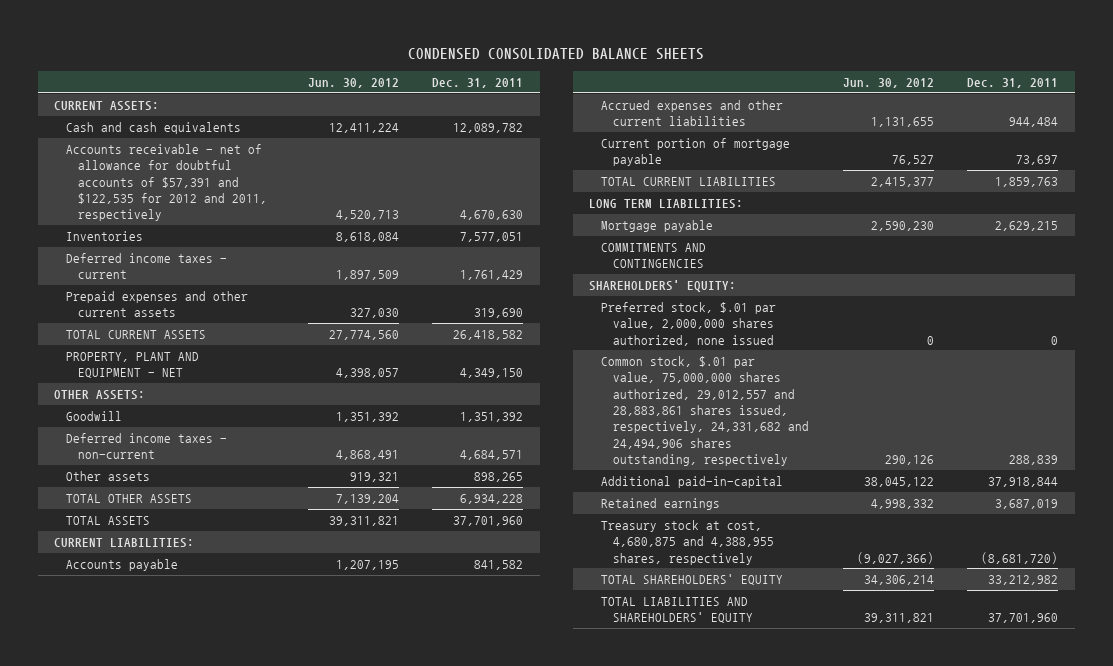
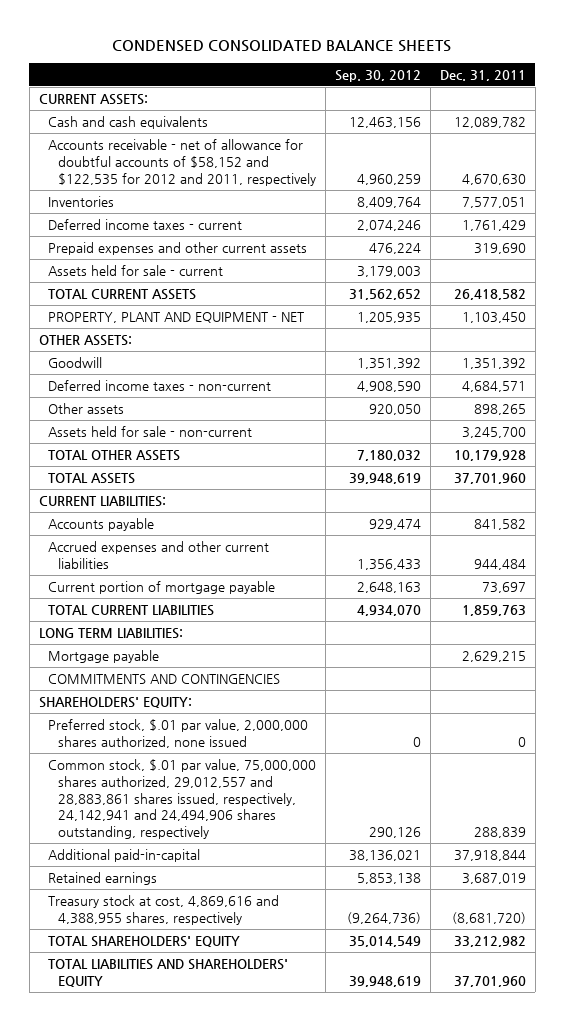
[307,77,399,88] Jun. 30, 2012 -> none
none -> [335,69,422,82] Sep. 30, 2012
[66,144,268,222] Accounts receivable - net of allowance for doubtful accounts of $57,391 and $122,535 for 2012 and 2011, respectively -> [48,139,316,186] Accounts receivable - net of allowance for doubtful accounts of $58,152 and $122,535 for 2012 and 2011, respectively
none -> [48,265,224,277] Assets held for sale - current
[460,368,524,379] 4,349,150 -> [462,312,527,324] 1,103,450
none -> [48,426,253,438] Assets held for sale - non-current
[460,494,524,505] 6,934,228 -> [454,450,527,462] 10,179,928
[601,356,810,467] Common stock, $.01 par value, 75,000,000 shares authorized, 29,012,557 and 28,883,861 shares issued, respectively, 24,331,682 and 24,494,906 shares outstanding, respectively -> [48,759,317,840] Common stock, $.01 par value, 75,000,000 shares authorized, 29,012,557 and 28,883,861 shares issued, respectively, 24,142,941 and 24,494,906 shares outstanding, respectively
[601,520,775,565] Treasury stock at cost, 4,680,875 and 4,388,955 shares, respectively -> [48,895,280,925] Treasury stock at cost, 4,869,616 and 4,388,955 shares, respectively

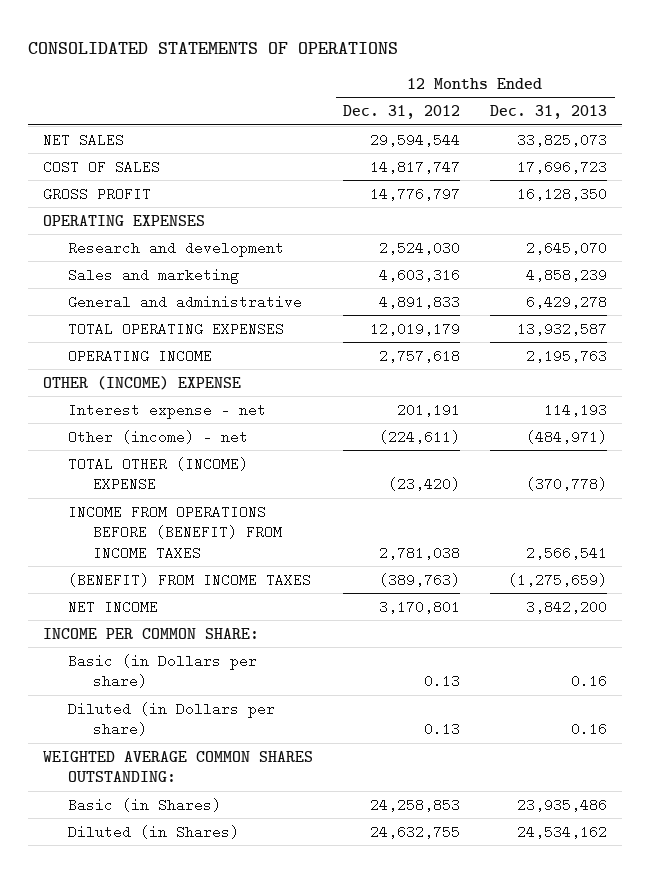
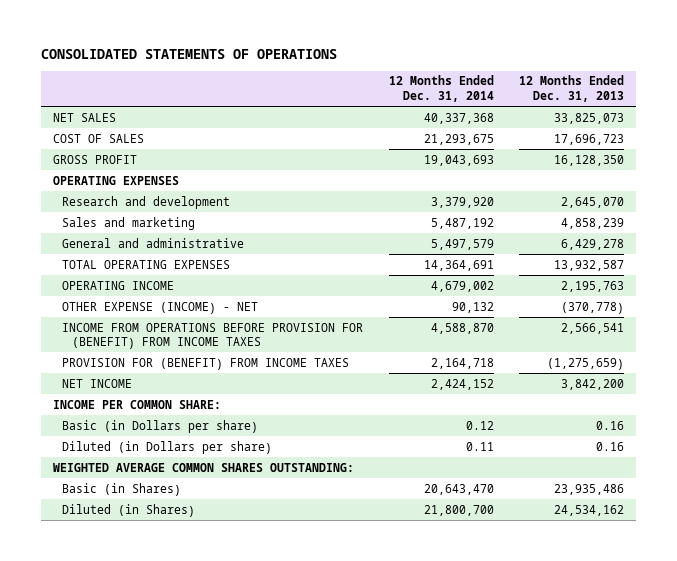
[343,105,461,120] Dec. 31, 2012 -> none
none -> [388,75,494,102] 12 Months Ended Dec. 31, 2014
[43,375,242,390] OTHER (INCOME) EXPENSE -> none
[68,402,267,419] Interest expense - net -> none
[68,429,249,444] Other (income) - net -> none
[68,456,249,492] TOTAL OTHER (INCOME) EXPENSE -> [62,301,259,314] OTHER EXPENSE (INCOME) - NET
[68,504,282,560] INCOME FROM OPERATIONS BEFORE (BENEFIT) FROM INCOME TAXES -> [62,322,364,350] INCOME FROM OPERATIONS BEFORE PROVISION FOR (BENEFIT) FROM INCOME TAXES
[68,572,312,587] (BENEFIT) FROM INCOME TAXES -> [62,357,350,370] PROVISION FOR (BENEFIT) FROM INCOME TAXES

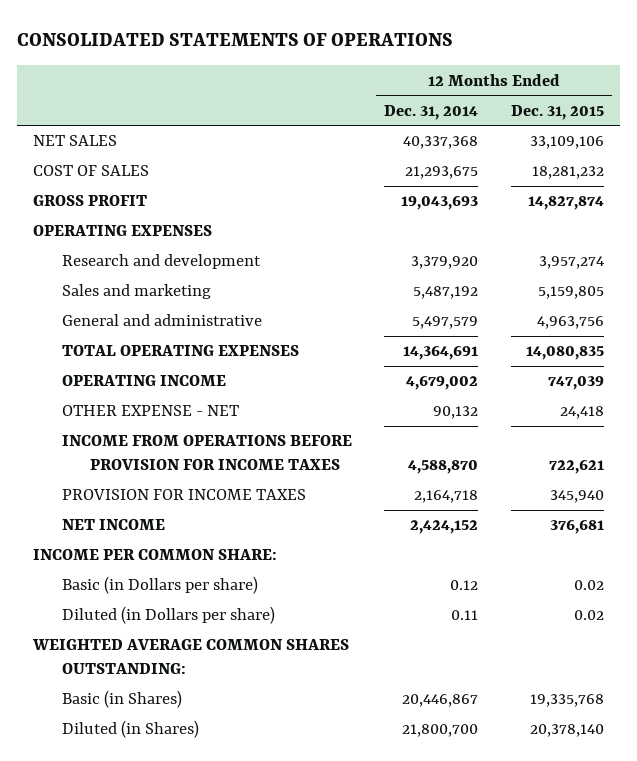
[518,75,624,102] 12 Months Ended Dec. 31, 2013 -> none
none -> [511,104,605,120] Dec. 31, 2015
[62,301,259,314] OTHER EXPENSE (INCOME) - NET -> [61,405,239,417] OTHER EXPENSE - NET
[62,322,364,350] INCOME FROM OPERATIONS BEFORE PROVISION FOR (BENEFIT) FROM INCOME TAXES -> [61,435,352,471] INCOME FROM OPERATIONS BEFORE PROVISION FOR INCOME TAXES
[62,357,350,370] PROVISION FOR (BENEFIT) FROM INCOME TAXES -> [61,489,306,501] PROVISION FOR INCOME TAXES
[423,483,494,495] 20,643,470 -> [402,694,479,708] 20,446,867

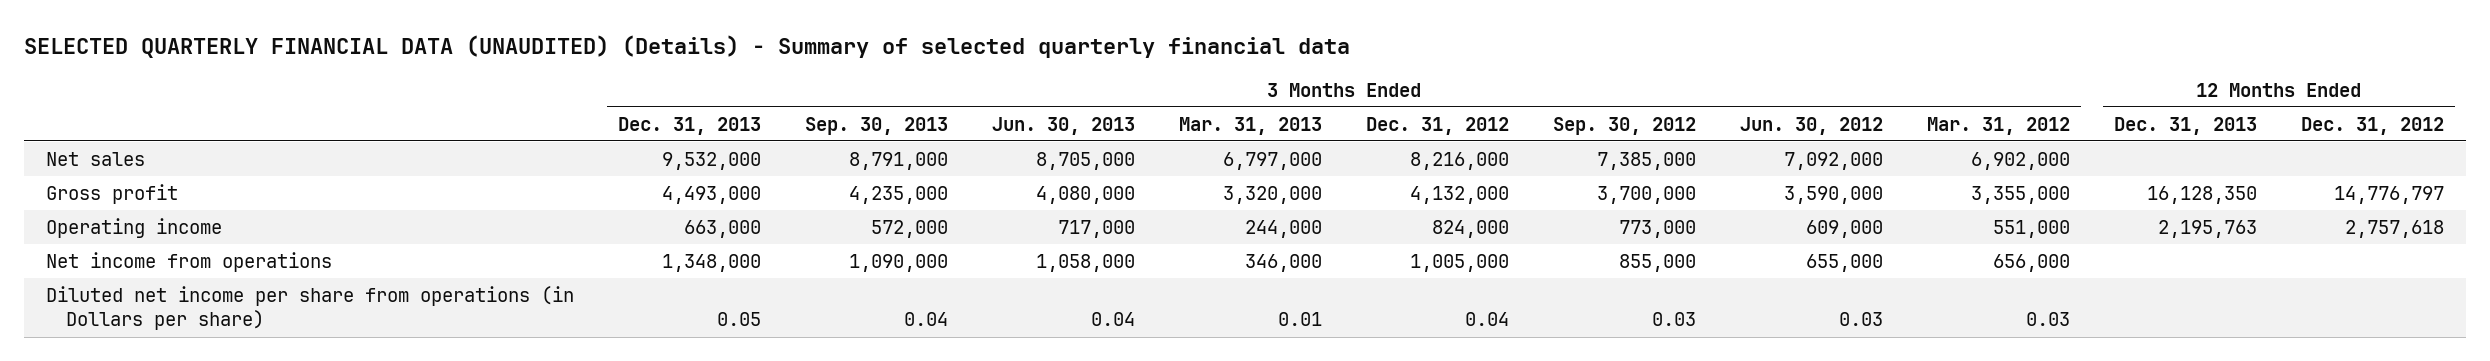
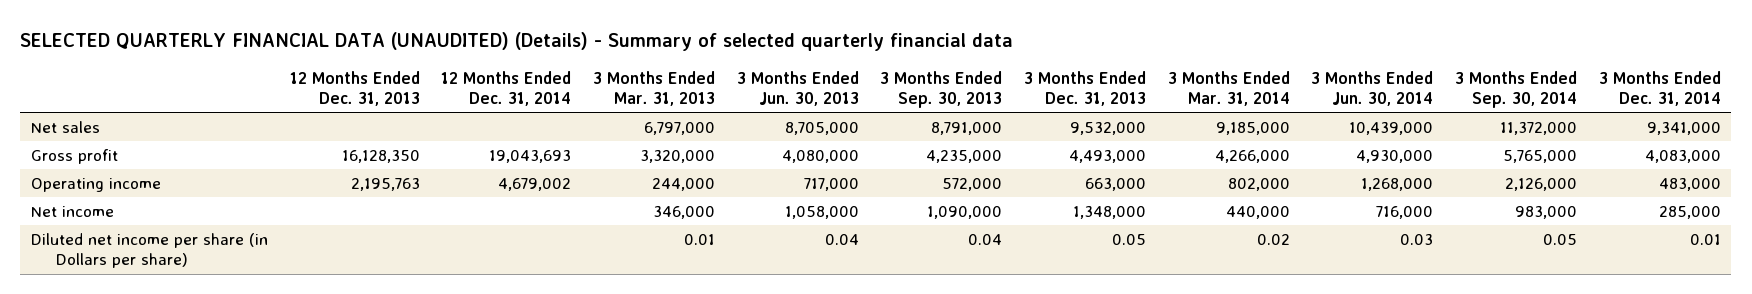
[1365,116,1509,135] Dec. 31, 2012 -> none
[1552,116,1696,135] Sep. 30, 2012 -> none
[1739,116,1883,135] Jun. 30, 2012 -> none
[1926,116,2070,135] Mar. 31, 2012 -> none
[2300,116,2444,135] Dec. 31, 2012 -> none
none -> [441,70,572,107] 12 Months Ended Dec. 31, 2014
none -> [1167,70,1290,107] 3 Months Ended Mar. 31, 2014
none -> [1311,70,1434,107] 3 Months Ended Jun. 30, 2014
none -> [1454,70,1577,109] 3 Months Ended Sep. 30, 2014
none -> [1598,70,1721,107] 3 Months Ended Dec. 31, 2014
[46,251,333,272] Net income from operations -> [31,206,115,218] Net income
[46,285,575,331] Diluted net income per share from operations (in Dollars per share) -> [31,233,269,269] Diluted net income per share (in Dollars per share)

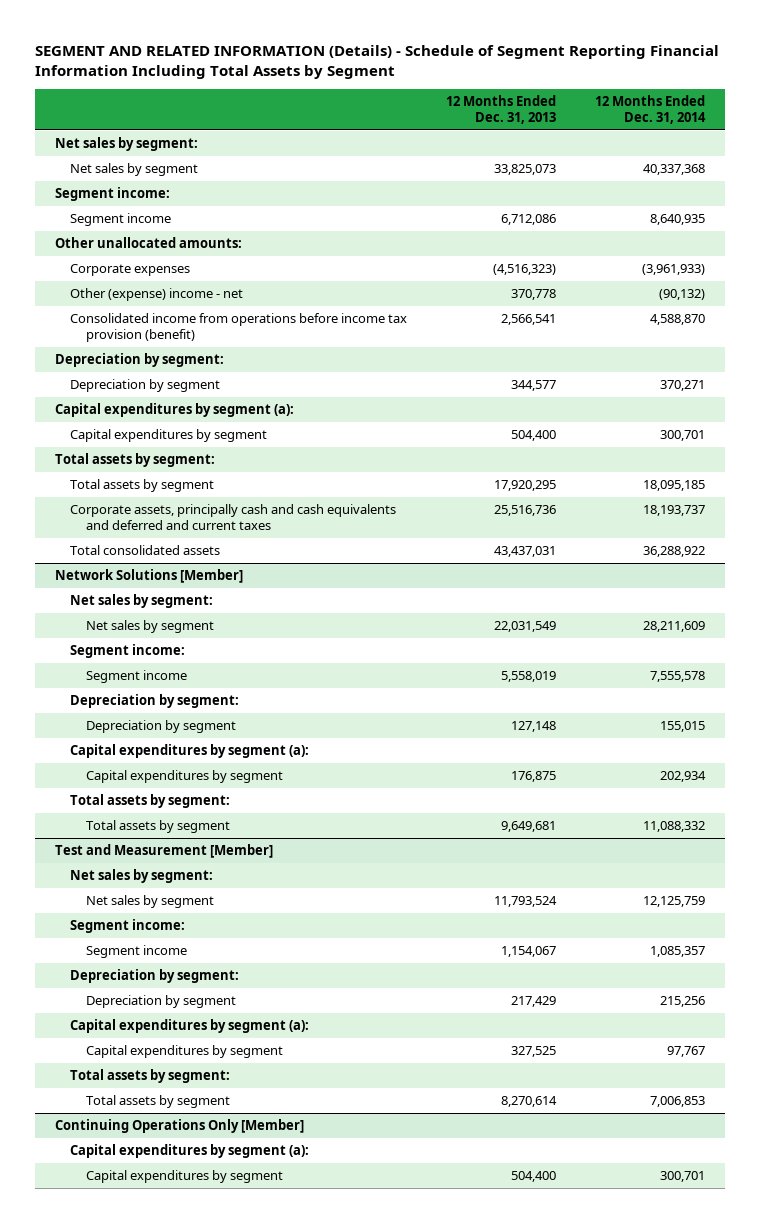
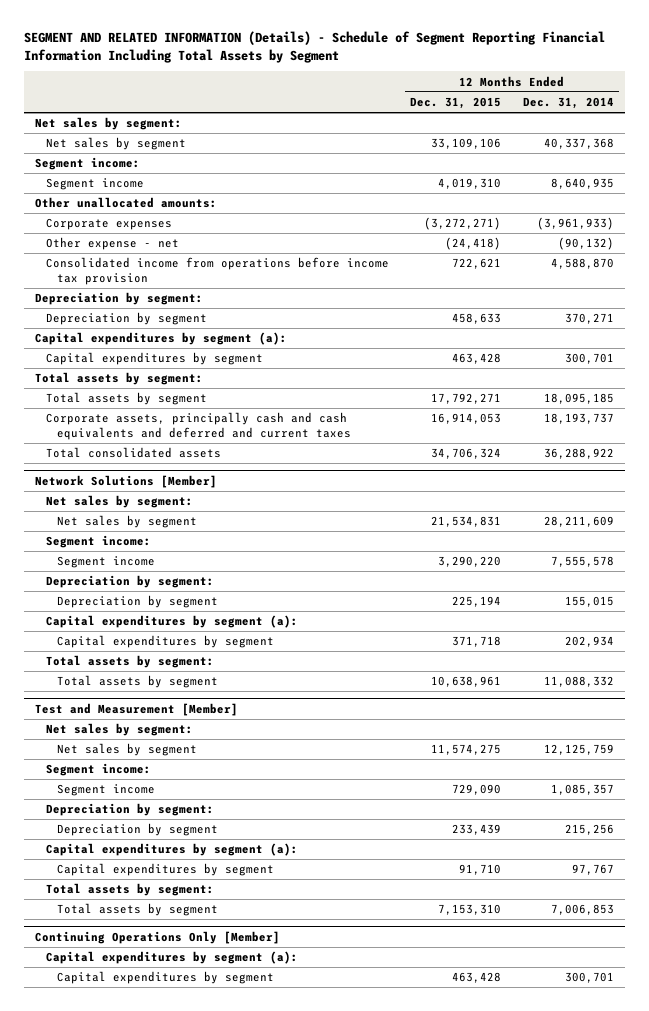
[446,95,557,125] 12 Months Ended Dec. 31, 2013 -> none
none -> [410,97,502,110] Dec. 31, 2015
[70,288,244,302] Other (expense) income - net -> [45,237,179,251] Other expense - net
[70,313,408,343] Consolidated income from operations before income tax provision (benefit) -> [45,257,389,285] Consolidated income from operations before income tax provision

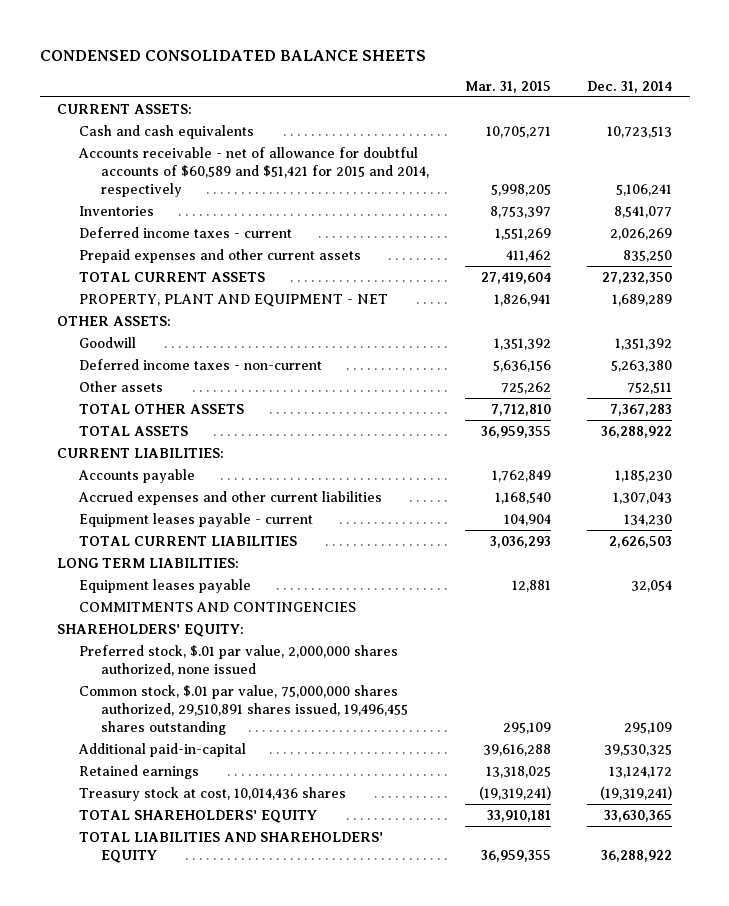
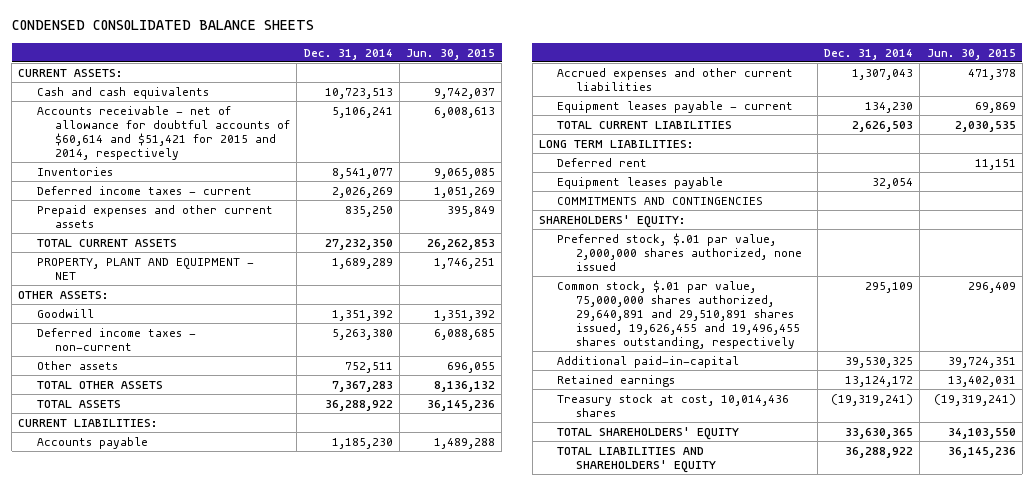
[464,80,551,93] Mar. 31, 2015 -> none
none -> [406,48,496,60] Jun. 30, 2015
[78,146,430,197] Accounts receivable - net of allowance for doubtful accounts of $60,589 and $51,421 for 2015 and 2014, respectively -> [36,105,290,160] Accounts receivable - net of allowance for doubtful accounts of $60,614 and $51,421 for 2015 and 2014, respectively
none -> [557,157,648,167] Deferred rent
[79,684,409,735] Common stock, $.01 par value, 75,000,000 shares authorized, 29,510,891 shares issued, 19,496,455 shares outstanding -> [557,279,800,349] Common stock, $.01 par value, 75,000,000 shares authorized, 29,640,891 and 29,510,891 shares issued, 19,626,455 and 19,496,455 shares outstanding, respectively

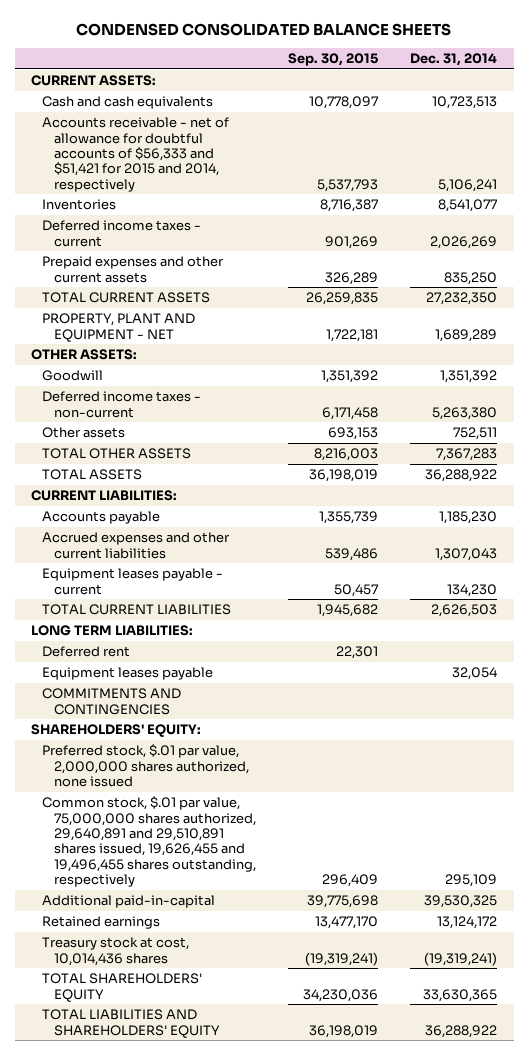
[406,48,496,60] Jun. 30, 2015 -> none
none -> [287,52,378,66] Sep. 30, 2015
[36,105,290,160] Accounts receivable - net of allowance for doubtful accounts of $60,614 and $51,421 for 2015 and 2014, respectively -> [42,117,230,192] Accounts receivable - net of allowance for doubtful accounts of $56,333 and $51,421 for 2015 and 2014, respectively

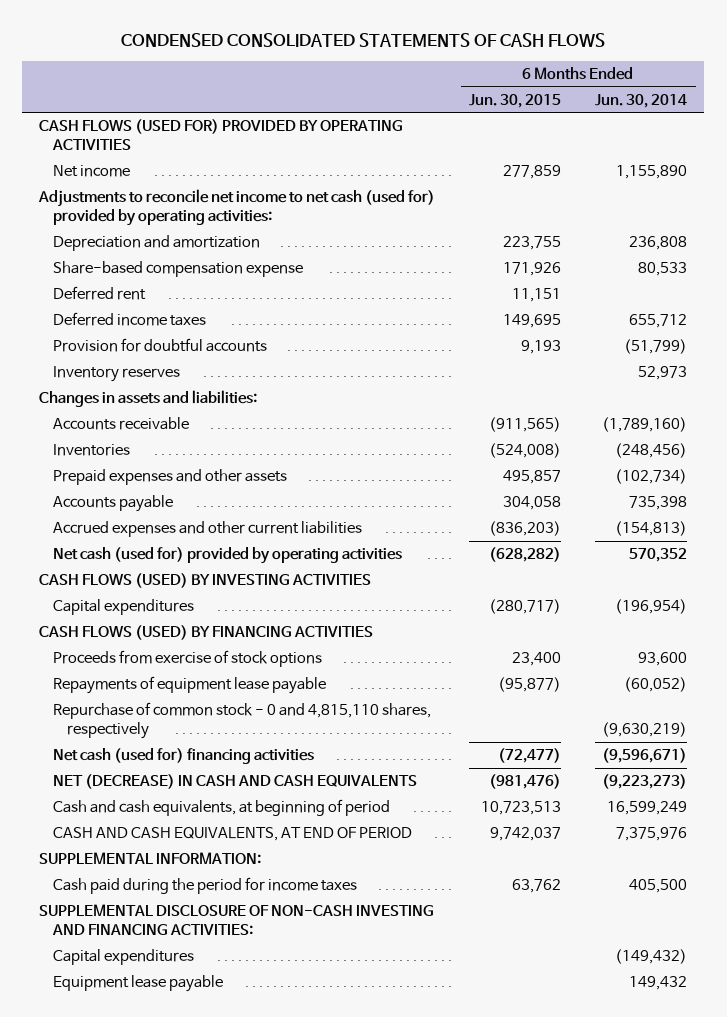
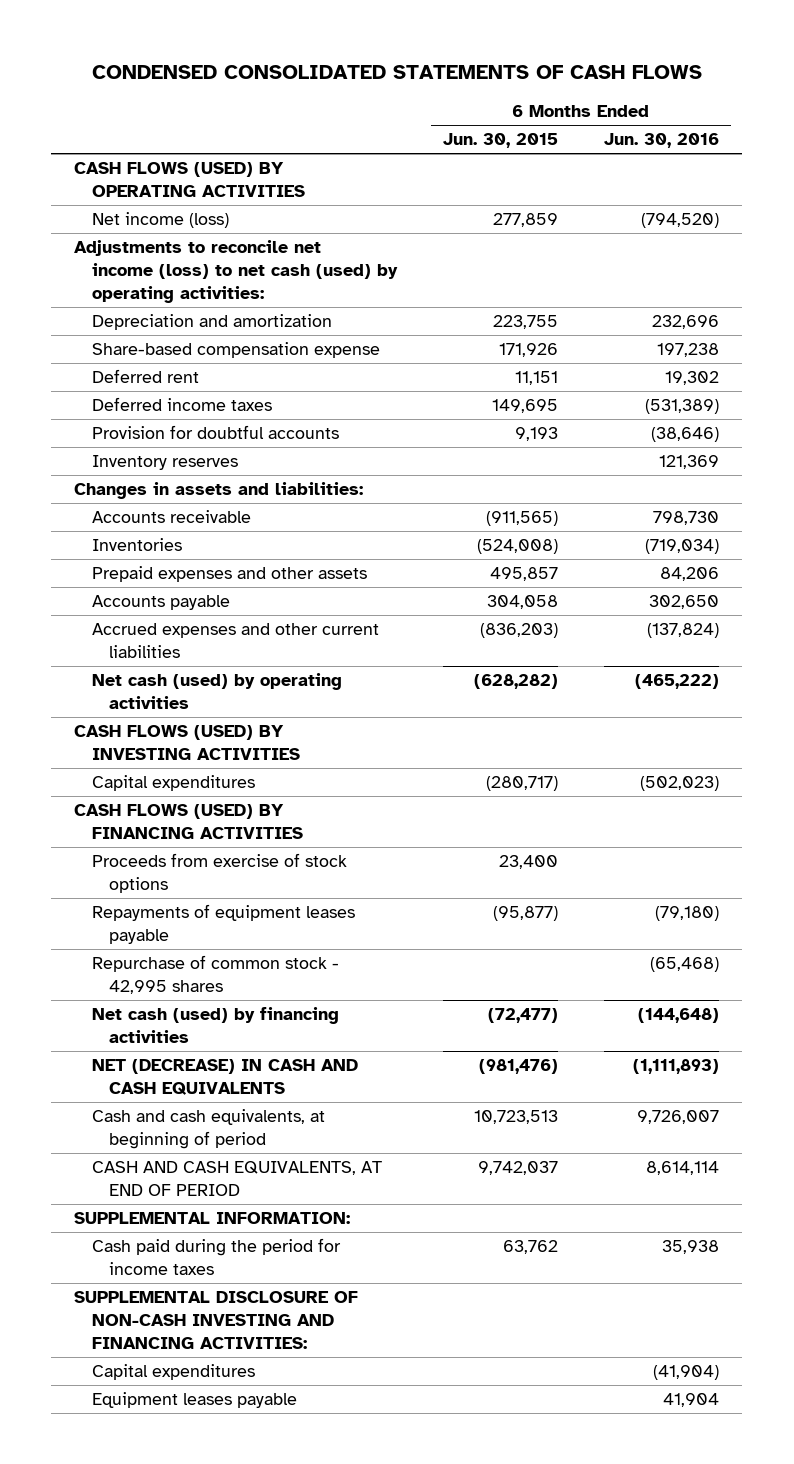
[595,93,688,108] Jun. 30, 2014 -> none
none -> [604,133,720,149] Jun. 30, 2016
[39,119,404,151] CASH FLOWS (USED FOR) PROVIDED BY OPERATING ACTIVITIES -> [74,162,305,197] CASH FLOWS (USED) BY OPERATING ACTIVITIES
[53,165,131,178] Net income -> [91,212,229,229] Net income (loss)
[38,189,436,227] Adjustments to reconcile net income to net cash (used for) provided by operating activities: -> [74,240,398,303] Adjustments to reconcile net income (loss) to net cash (used) by operating activities:
[53,547,403,565] Net cash (used for) provided by operating activities -> [91,673,342,709] Net cash (used) by operating activities
[53,676,327,695] Repayments of equipment lease payable -> [91,904,355,944] Repayments of equipment leases payable
[53,702,432,740] Repurchase of common stock - 0 and 4,815,110 shares, respectively -> [91,955,339,994] Repurchase of common stock - 42,995 shares
[53,748,315,765] Net cash (used for) financing activities -> [91,1007,339,1043] Net cash (used) by financing activities
[53,975,224,993] Equipment lease payable -> [91,1392,297,1409] Equipment leases payable

